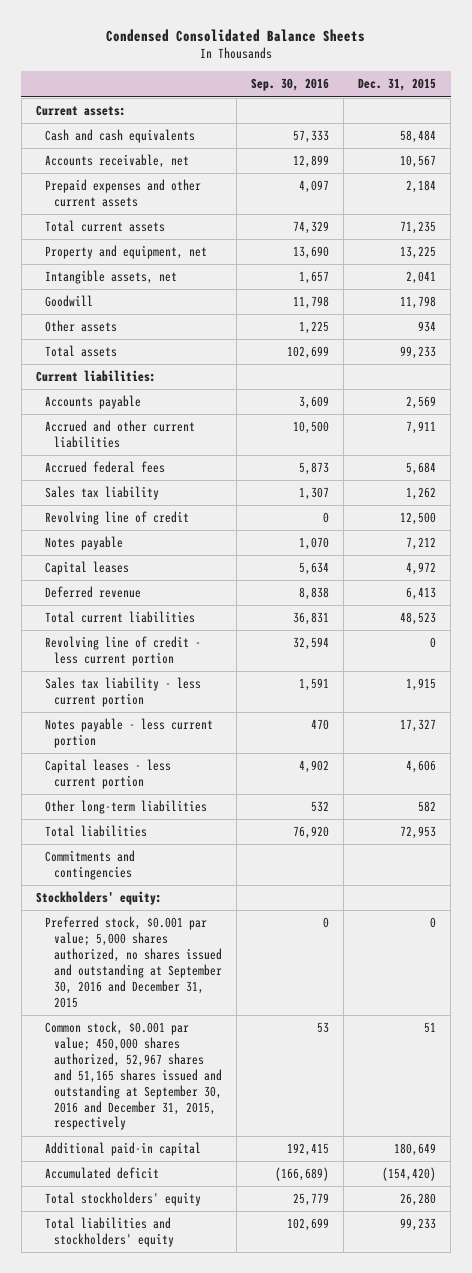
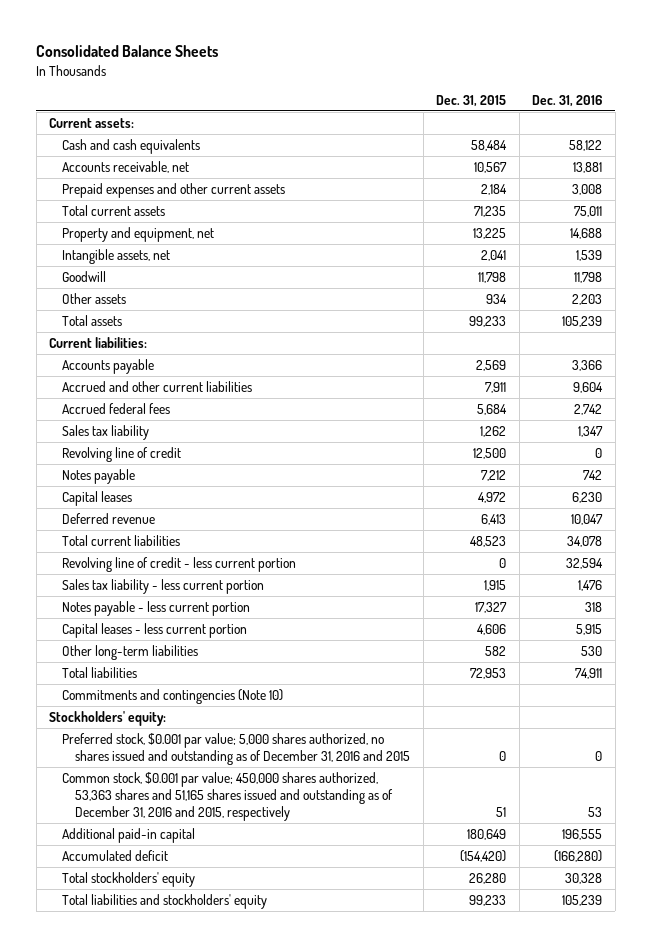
[106,29,366,43] Condensed Consolidated Balance Sheets -> [36,45,219,58] Consolidated Balance Sheets
[251,78,330,92] Sep. 30, 2016 -> none
none -> [532,94,603,107] Dec. 31, 2016
[44,850,135,881] Commitments and contingencies -> [62,688,284,704] Commitments and contingencies (Note 10)
[44,916,223,1008] Preferred stock, $0.001 par value; 5,000 shares authorized, no shares issued and outstanding at September 30, 2016 and December 31, 2015 -> [62,732,411,765] Preferred stock, $0.001 par value; 5,000 shares authorized, no shares issued and outstanding as of December 31, 2016 and 2015
[44,1021,223,1131] Common stock, $0.001 par value; 450,000 shares authorized, 52,967 shares and 51,165 shares issued and outstanding at September 30, 2016 and December 31, 2015, respectively -> [62,771,394,821] Common stock, $0.001 par value; 450,000 shares authorized, 53,363 shares and 51,165 shares issued and outstanding as of December 31, 2016 and 2015, respectively

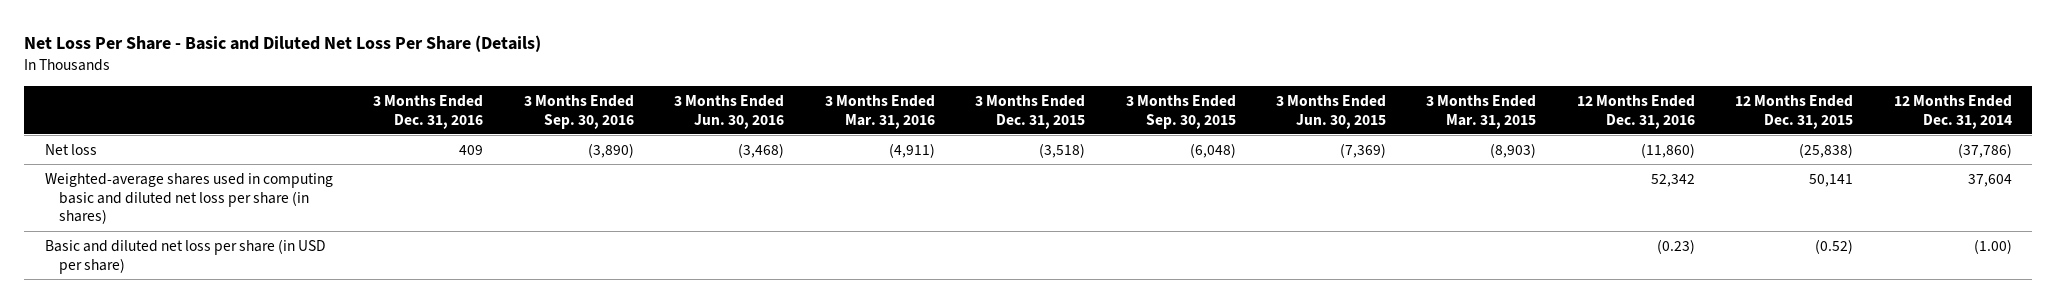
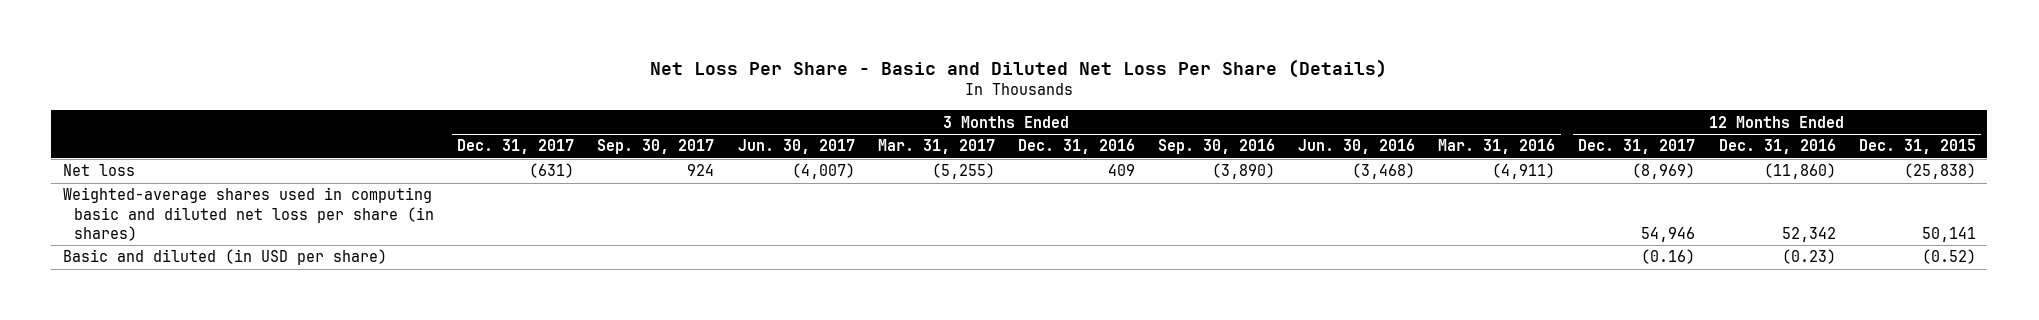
[975,94,1086,129] 3 Months Ended Dec. 31, 2015 -> none
[1125,94,1236,129] 3 Months Ended Sep. 30, 2015 -> none
[1275,94,1386,129] 3 Months Ended Jun. 30, 2015 -> none
[1426,94,1537,129] 3 Months Ended Mar. 31, 2015 -> none
[1893,94,2012,129] 12 Months Ended Dec. 31, 2014 -> none
none -> [457,139,575,155] Dec. 31, 2017
none -> [597,139,715,155] Sep. 30, 2017
none -> [737,139,855,155] Jun. 30, 2017
none -> [877,139,995,155] Mar. 31, 2017
none -> [1578,139,1696,155] Dec. 31, 2017
[44,238,326,274] Basic and diluted net loss per share (in USD per share) -> [62,249,387,266] Basic and diluted (in USD per share)

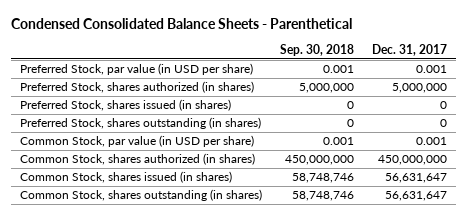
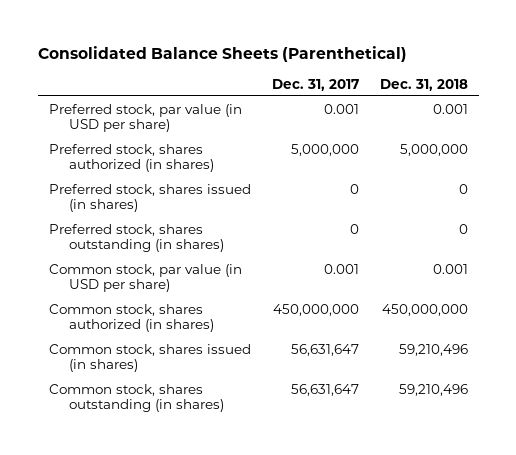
[10,18,352,30] Condensed Consolidated Balance Sheets - Parenthetical -> [37,45,407,62] Consolidated Balance Sheets (Parenthetical)
[279,44,354,57] Sep. 30, 2018 -> none
none -> [379,78,468,91] Dec. 31, 2018
[19,63,253,76] Preferred Stock, par value (in USD per share) -> [48,103,242,133] Preferred stock, par value (in USD per share)
[19,81,254,94] Preferred Stock, shares authorized (in shares) -> [48,143,214,173] Preferred stock, shares authorized (in shares)
[19,99,231,112] Preferred Stock, shares issued (in shares) -> [48,183,251,213] Preferred stock, shares issued (in shares)
[19,117,261,130] Preferred Stock, shares outstanding (in shares) -> [48,223,224,253] Preferred stock, shares outstanding (in shares)
[19,135,254,148] Common Stock, par value (in USD per share) -> [48,263,242,293] Common stock, par value (in USD per share)
[19,153,255,166] Common Stock, shares authorized (in shares) -> [48,303,214,333] Common stock, shares authorized (in shares)
[19,171,232,184] Common Stock, shares issued (in shares) -> [48,343,251,373] Common stock, shares issued (in shares)
[19,189,262,202] Common Stock, shares outstanding (in shares) -> [48,383,224,413] Common stock, shares outstanding (in shares)

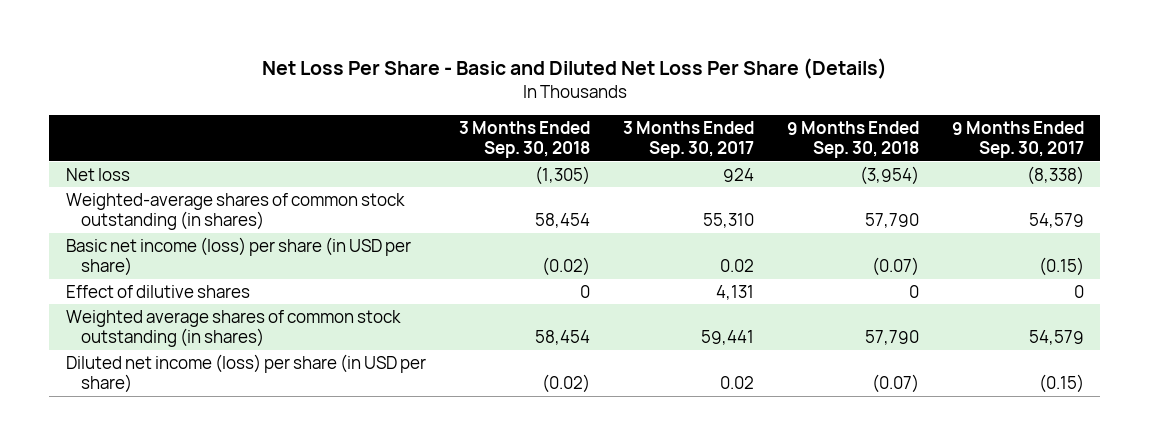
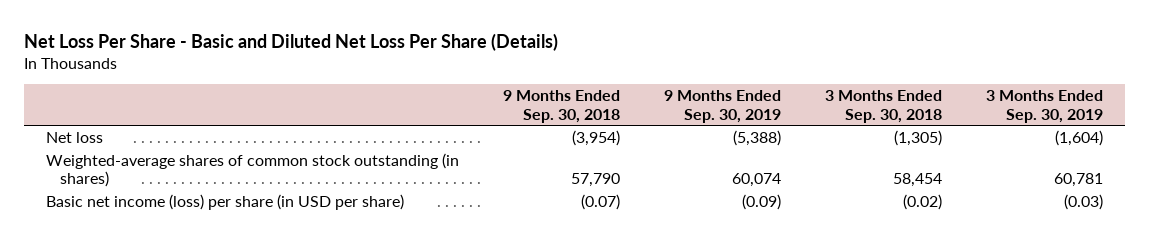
[622,120,754,159] 3 Months Ended Sep. 30, 2017 -> none
[951,120,1084,159] 9 Months Ended Sep. 30, 2017 -> none
none -> [664,90,782,123] 9 Months Ended Sep. 30, 2019
none -> [985,90,1103,123] 3 Months Ended Sep. 30, 2019
[65,284,250,298] Effect of dilutive shares -> none
[65,309,401,348] Weighted average shares of common stock outstanding (in shares) -> none
[65,353,426,394] Diluted net income (loss) per share (in USD per share) -> none

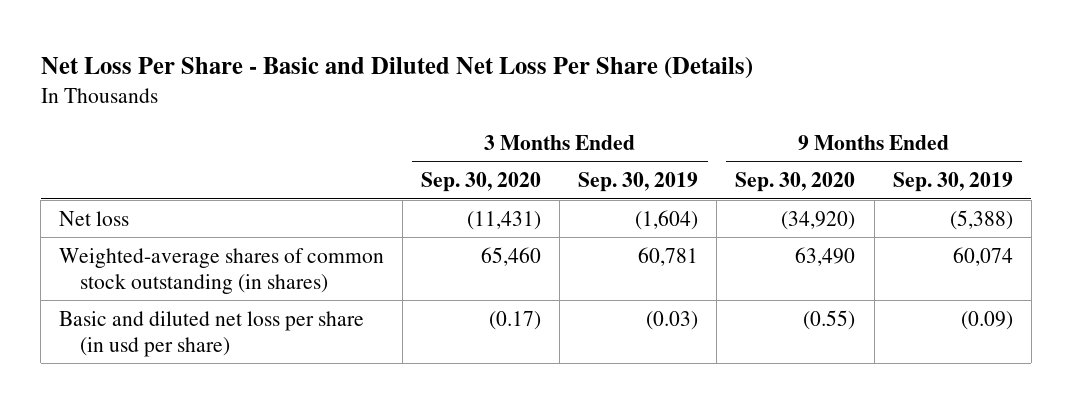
[503,90,621,123] 9 Months Ended Sep. 30, 2018 -> none
[824,90,942,123] 3 Months Ended Sep. 30, 2018 -> none
none -> [421,172,542,193] Sep. 30, 2020
none -> [735,172,856,193] Sep. 30, 2020
[46,193,405,210] Basic net income (loss) per share (in USD per share) -> [59,310,365,357] Basic and diluted net loss per share (in usd per share)

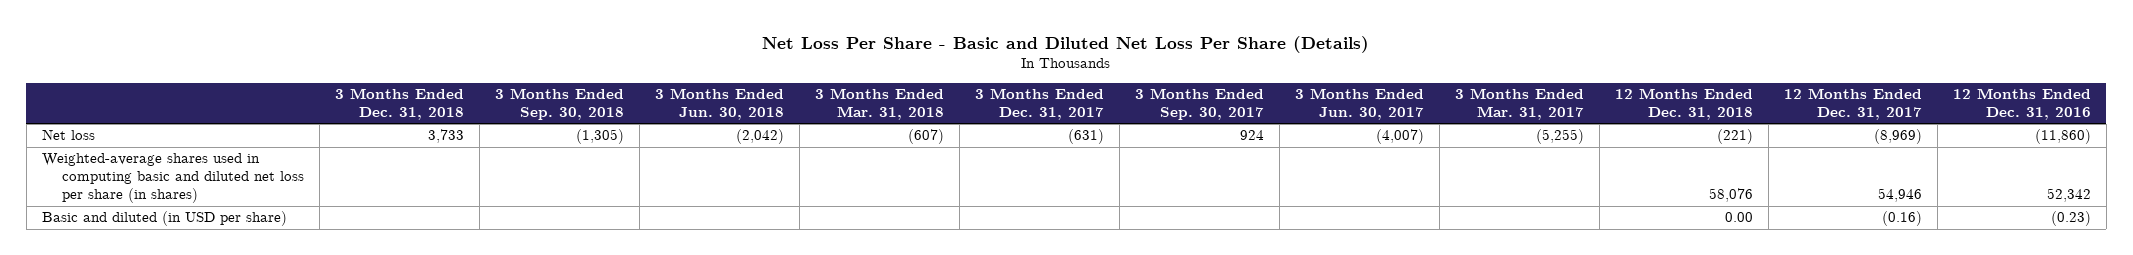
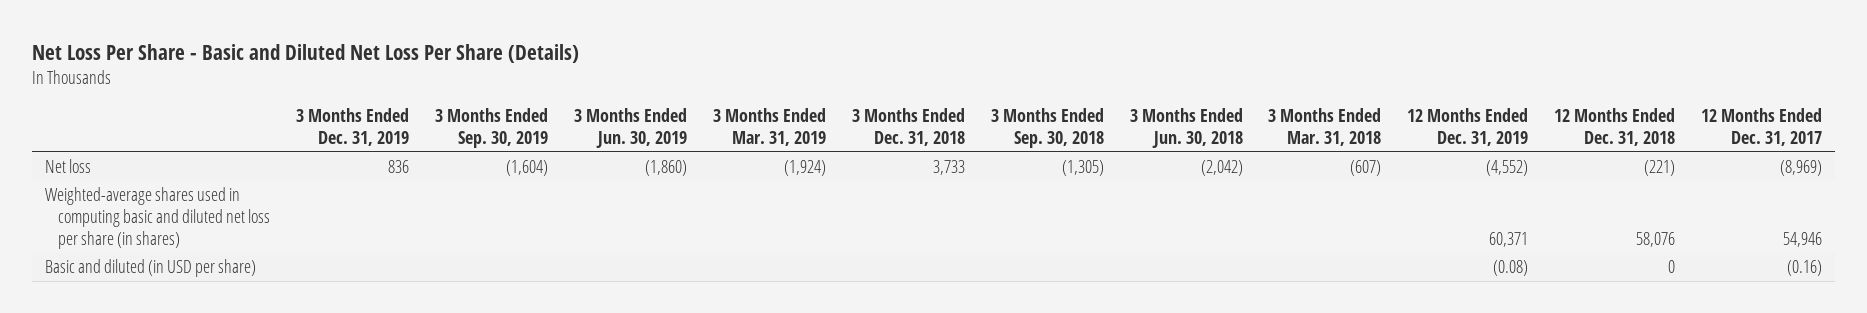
[975,87,1105,121] 3 Months Ended Dec. 31, 2017 -> none
[1135,87,1265,121] 3 Months Ended Sep. 30, 2017 -> none
[1295,87,1425,121] 3 Months Ended Jun. 30, 2017 -> none
[1455,87,1585,121] 3 Months Ended Mar. 31, 2017 -> none
[1952,87,2091,121] 12 Months Ended Dec. 31, 2016 -> none
none -> [296,108,410,146] 3 Months Ended Dec. 31, 2019
none -> [435,108,549,148] 3 Months Ended Sep. 30, 2019
none -> [573,108,687,148] 3 Months Ended Jun. 30, 2019
none -> [712,108,826,146] 3 Months Ended Mar. 31, 2019
none -> [1407,108,1529,146] 12 Months Ended Dec. 31, 2019
[1724,212,1753,223] 0.00 -> [1668,260,1676,274] 0

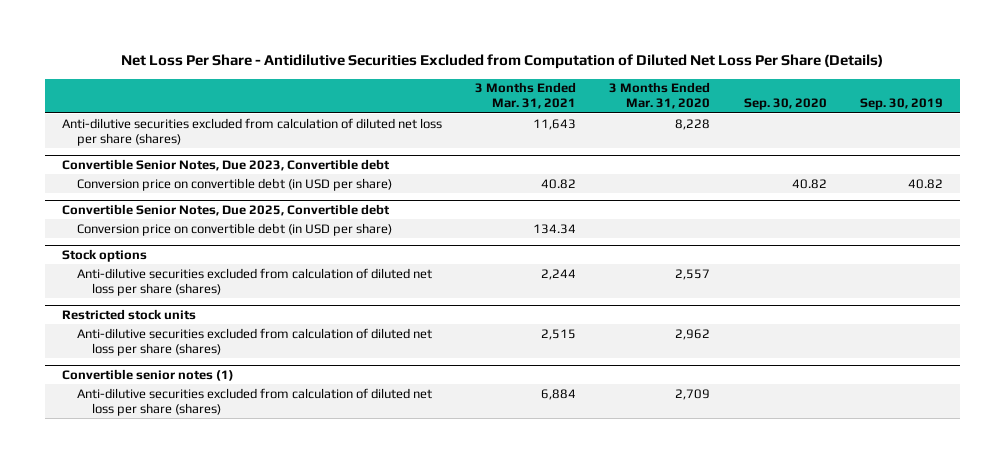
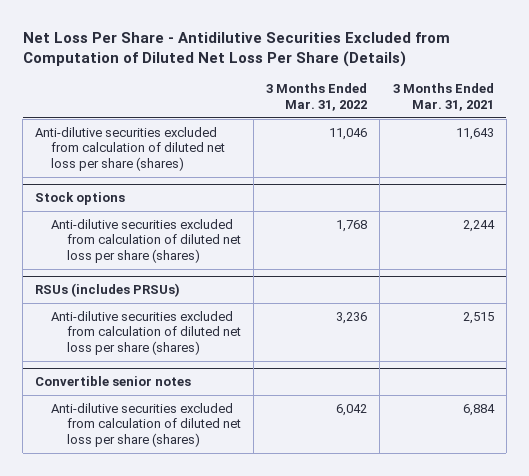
[609,82,711,110] 3 Months Ended Mar. 31, 2020 -> none
[743,98,827,111] Sep. 30, 2020 -> none
[860,98,944,111] Sep. 30, 2019 -> none
none -> [266,83,368,112] 3 Months Ended Mar. 31, 2022
[61,159,390,172] Convertible Senior Notes, Due 2023, Convertible debt -> none
[76,177,392,191] Conversion price on convertible debt (in USD per share) -> none
[61,204,390,217] Convertible Senior Notes, Due 2025, Convertible debt -> none
[76,222,392,236] Conversion price on convertible debt (in USD per share) -> none
[61,309,196,321] Restricted stock units -> [35,283,181,298] RSUs (includes PRSUs)
[61,369,234,382] Convertible senior notes (1) -> [35,376,192,387] Convertible senior notes

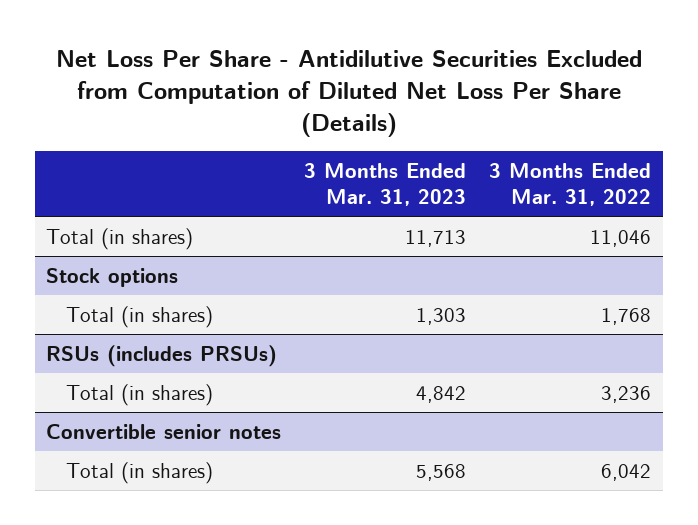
[392,83,494,112] 3 Months Ended Mar. 31, 2021 -> none
none -> [304,163,467,206] 3 Months Ended Mar. 31, 2023
[35,126,226,172] Anti-dilutive securities excluded from calculation of diluted net loss per share (shares) -> [46,227,194,250] Total (in shares)
[51,218,241,264] Anti-dilutive securities excluded from calculation of diluted net loss per share (shares) -> [65,305,213,328] Total (in shares)
[51,310,241,356] Anti-dilutive securities excluded from calculation of diluted net loss per share (shares) -> [65,383,213,406] Total (in shares)
[51,402,241,448] Anti-dilutive securities excluded from calculation of diluted net loss per share (shares) -> [65,461,213,484] Total (in shares)

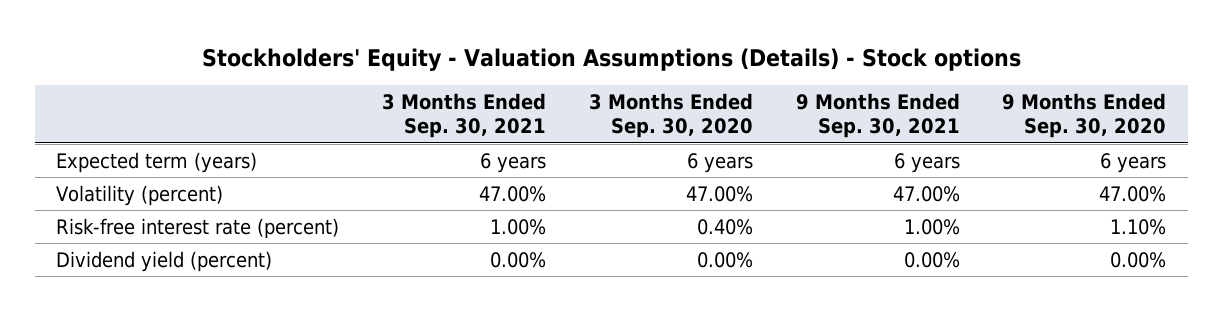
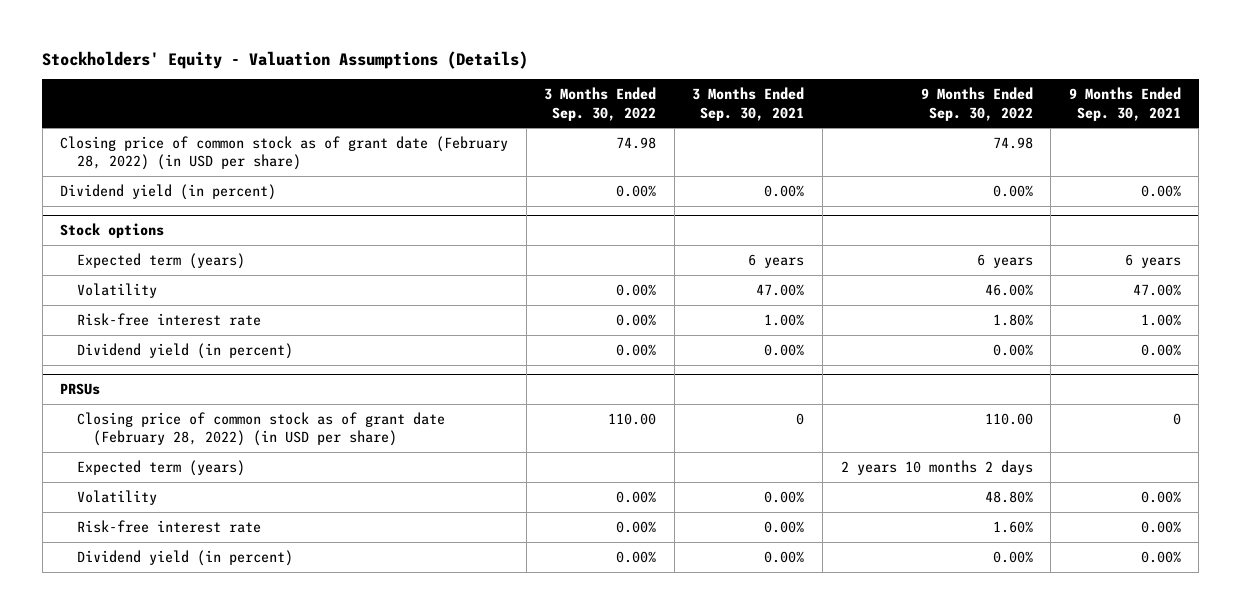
[202,47,1022,71] Stockholders' Equity - Valuation Assumptions (Details) - Stock options -> [42,50,529,69] Stockholders' Equity - Valuation Assumptions (Details)
[588,93,753,139] 3 Months Ended Sep. 30, 2020 -> none
[1002,93,1167,139] 9 Months Ended Sep. 30, 2020 -> none
none -> [544,87,657,121] 3 Months Ended Sep. 30, 2022
none -> [920,87,1033,121] 9 Months Ended Sep. 30, 2022
none -> [60,135,509,171] Closing price of common stock as of grant date (February 28, 2022) (in USD per share)
none -> [60,183,277,200] Dividend yield (in percent)
none -> [60,222,165,238] Stock options
[56,184,224,206] Volatility (percent) -> [76,282,157,298] Volatility
[56,217,340,239] Risk-free interest rate (percent) -> [76,312,261,326] Risk-free interest rate
[56,250,273,272] Dividend yield (percent) -> [76,342,293,359] Dividend yield (in percent)
none -> [60,382,101,395] PRSUs
none -> [76,411,445,447] Closing price of common stock as of grant date (February 28, 2022) (in USD per share)
none -> [76,459,245,476] Expected term (years)
none -> [76,489,157,505] Volatility
none -> [76,519,261,533] Risk-free interest rate
none -> [76,549,293,566] Dividend yield (in percent)

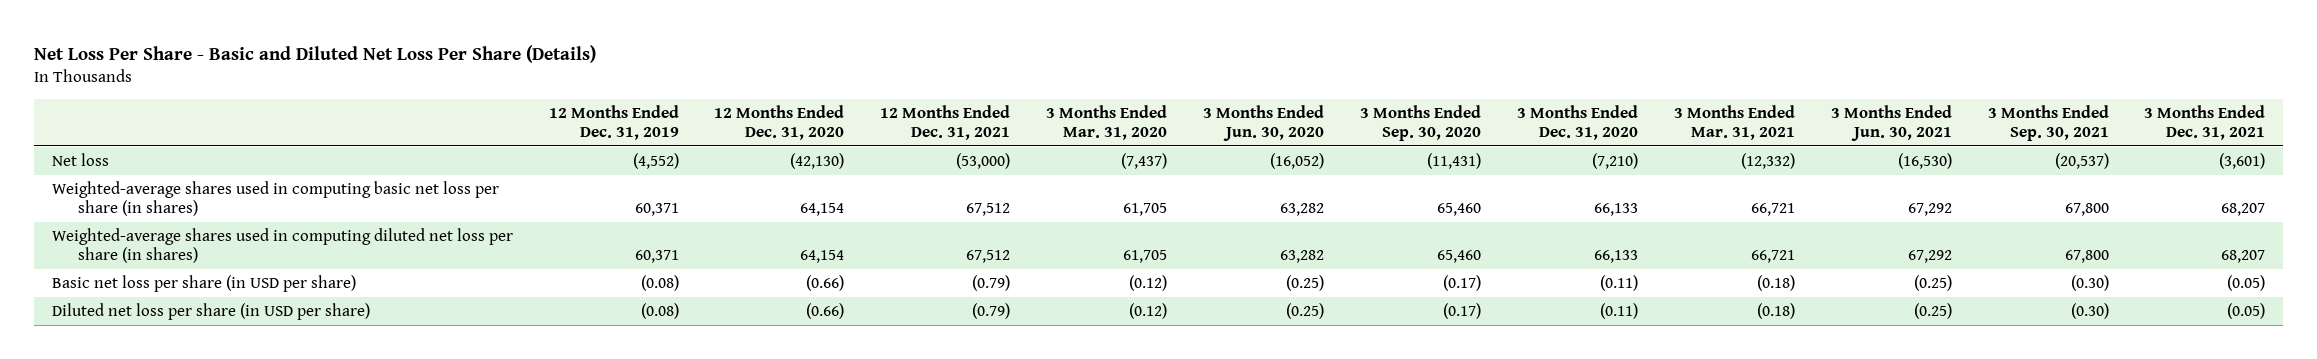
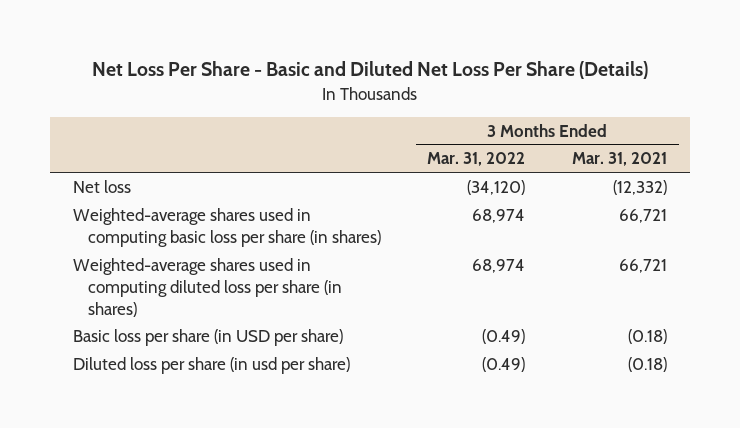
[548,104,679,141] 12 Months Ended Dec. 31, 2019 -> none
[714,104,845,141] 12 Months Ended Dec. 31, 2020 -> none
[880,104,1011,141] 12 Months Ended Dec. 31, 2021 -> none
[1046,104,1168,141] 3 Months Ended Mar. 31, 2020 -> none
[1203,104,1325,142] 3 Months Ended Jun. 30, 2020 -> none
[1360,104,1482,142] 3 Months Ended Sep. 30, 2020 -> none
[1516,104,1638,141] 3 Months Ended Dec. 31, 2020 -> none
[1830,104,1952,142] 3 Months Ended Jun. 30, 2021 -> none
[1987,104,2109,142] 3 Months Ended Sep. 30, 2021 -> none
[2144,104,2266,141] 3 Months Ended Dec. 31, 2021 -> none
none -> [427,152,526,167] Mar. 31, 2022
[51,181,499,217] Weighted-average shares used in computing basic net loss per share (in shares) -> [73,207,381,247] Weighted-average shares used in computing basic loss per share (in shares)
[51,228,513,264] Weighted-average shares used in computing diluted net loss per share (in shares) -> [73,257,342,317] Weighted-average shares used in computing diluted loss per share (in shares)
[51,275,356,293] Basic net loss per share (in USD per share) -> [73,328,344,346] Basic loss per share (in USD per share)
[51,303,370,321] Diluted net loss per share (in USD per share) -> [73,356,351,374] Diluted loss per share (in usd per share)

